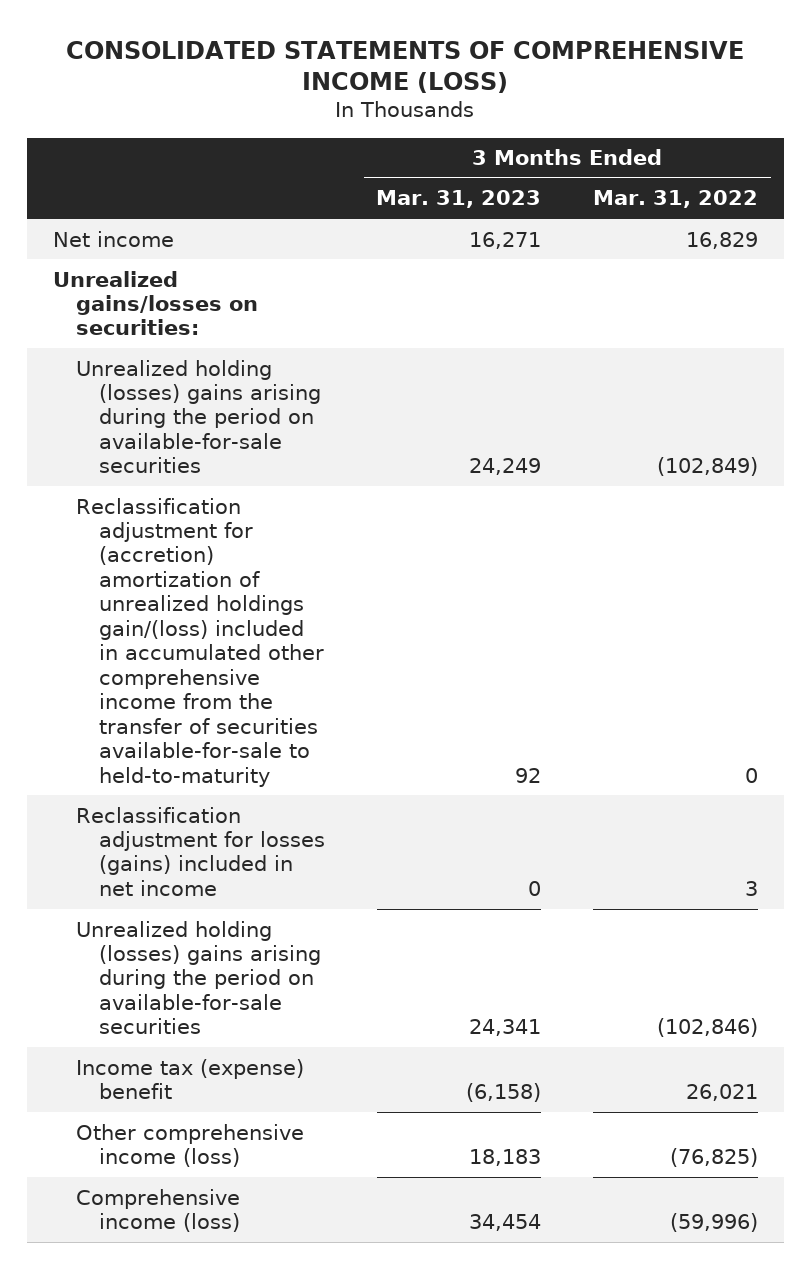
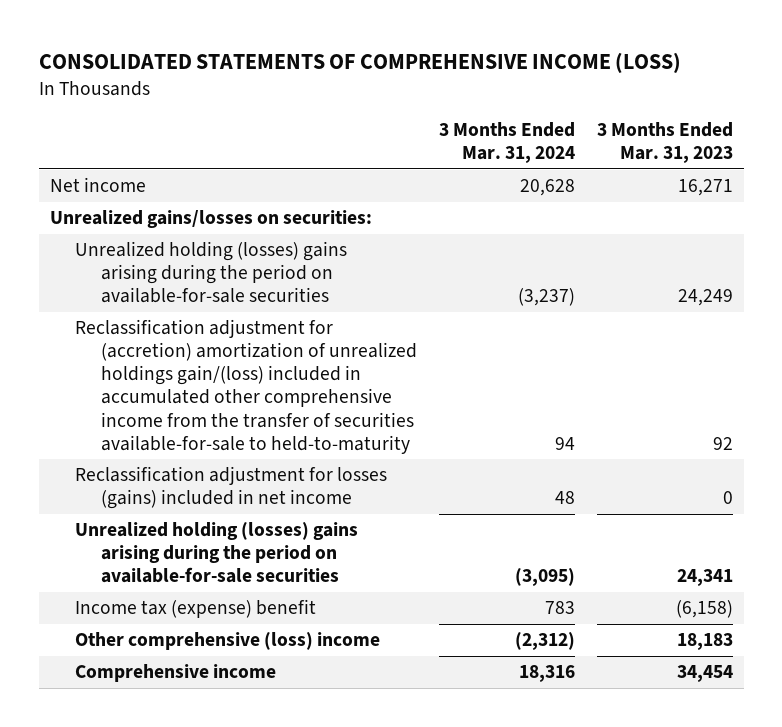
[592,190,758,209] Mar. 31, 2022 -> none
none -> [439,122,576,164] 3 Months Ended Mar. 31, 2024
[75,1123,304,1168] Other comprehensive income (loss) -> [75,632,381,651] Other comprehensive (loss) income
[75,1188,241,1233] Comprehensive income (loss) -> [75,664,277,683] Comprehensive income

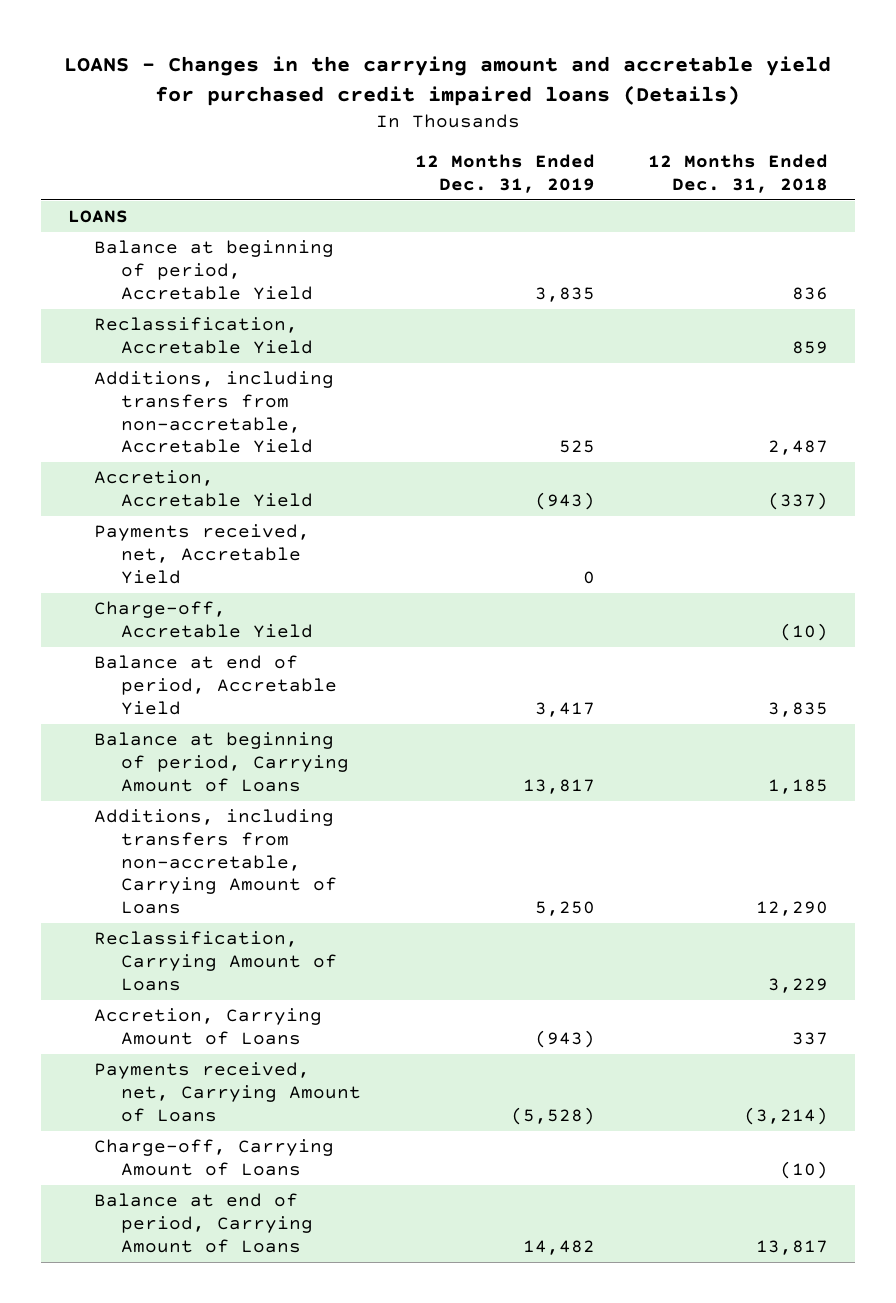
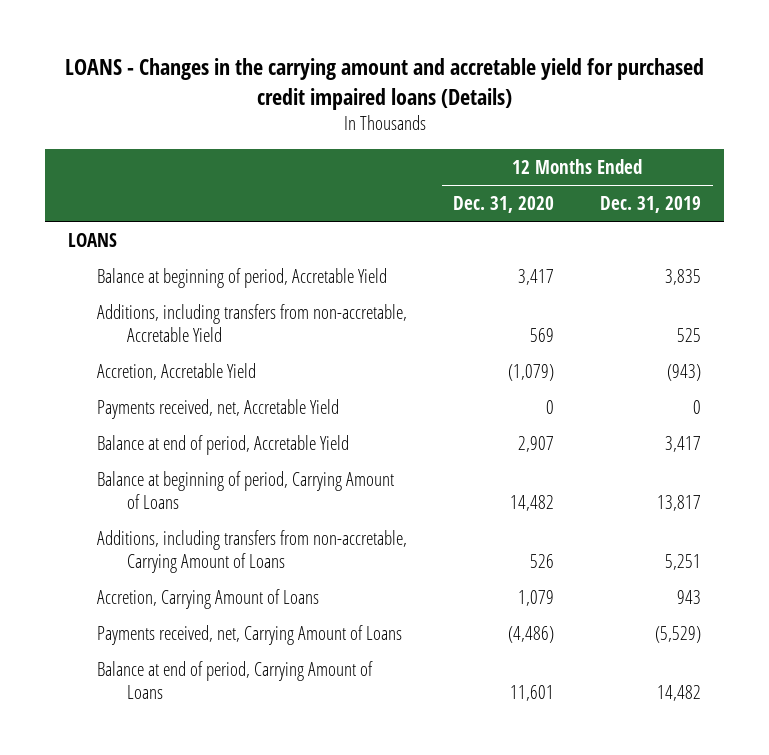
[648,154,829,193] 12 Months Ended Dec. 31, 2018 -> none
none -> [453,196,555,214] Dec. 31, 2020
[94,317,314,354] Reclassification, Accretable Yield -> none
[94,601,314,638] Charge-off, Accretable Yield -> none
[94,931,338,991] Reclassification, Carrying Amount of Loans -> none
[94,1139,335,1176] Charge-off, Carrying Amount of Loans -> none
[534,900,595,916] 5,250 -> [665,554,702,571] 5,251
[534,1029,595,1048] (943) -> [677,589,702,604] 943
[510,1106,595,1125] (5,528) -> [655,625,702,643] (5,529)

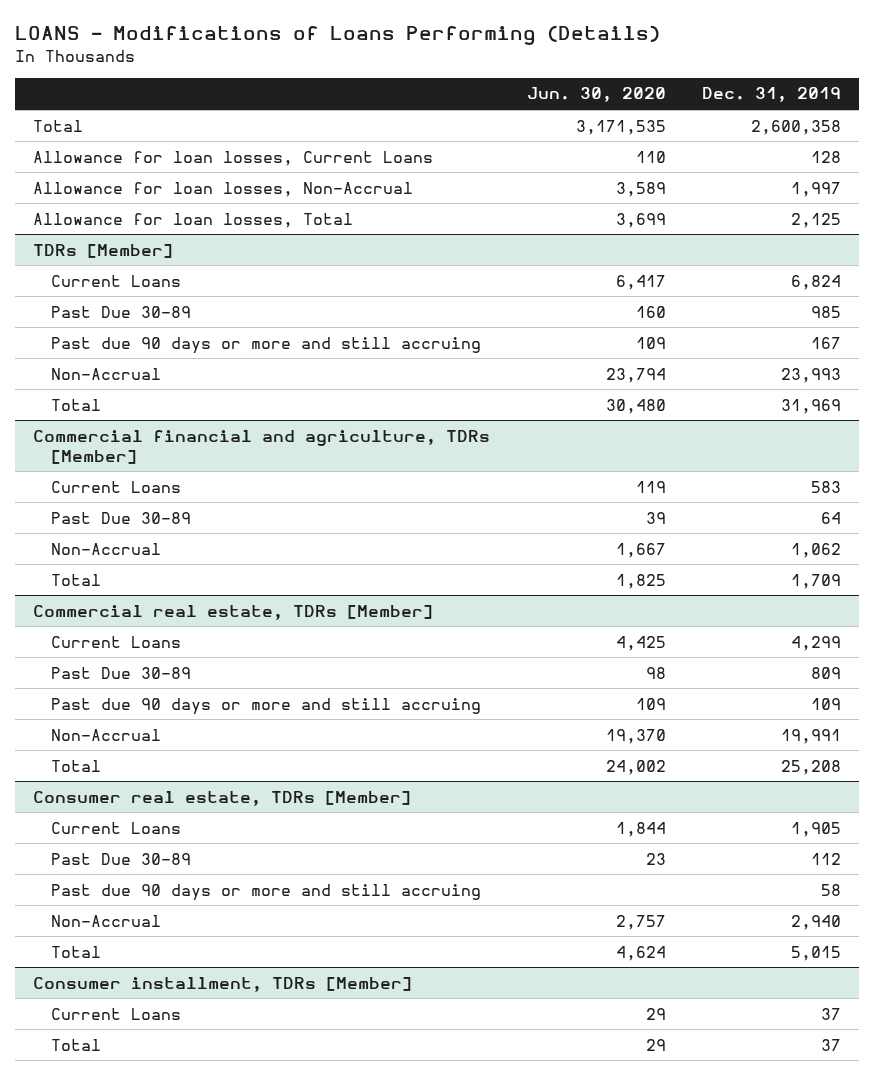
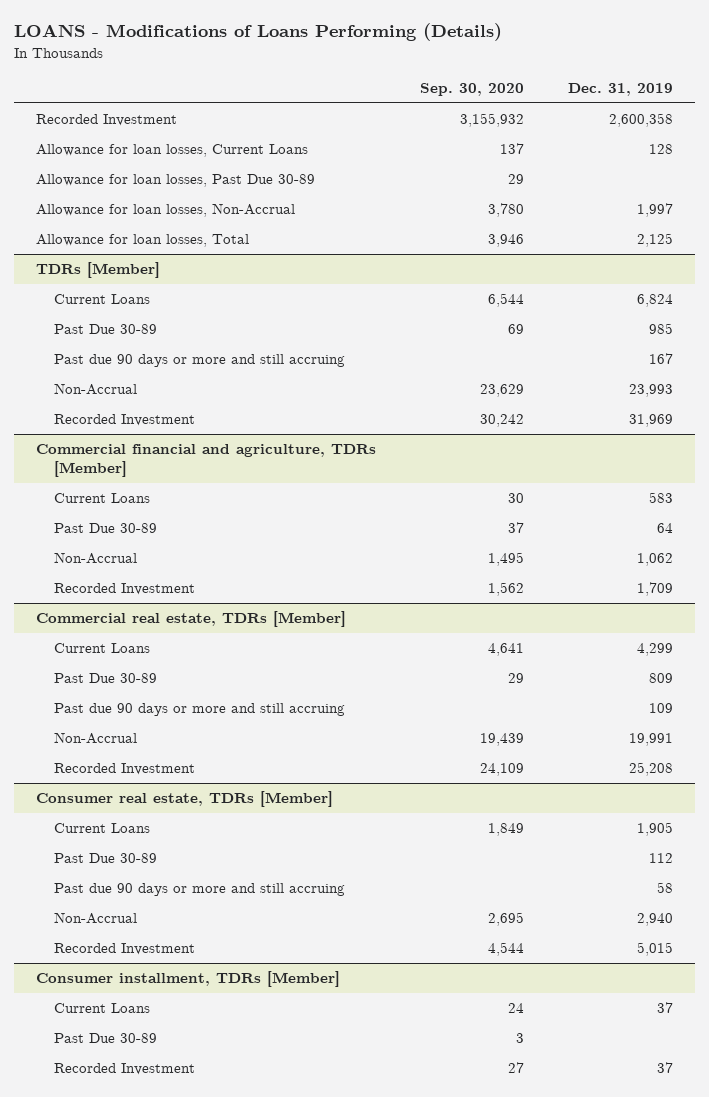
[526,87,666,103] Jun. 30, 2020 -> none
none -> [419,82,524,96] Sep. 30, 2020
[33,119,84,132] Total -> [35,114,177,127] Recorded Investment
none -> [35,174,315,188] Allowance for loan losses, Past Due 30-89
[51,398,102,411] Total -> [53,414,195,427] Recorded Investment
[51,573,102,586] Total -> [53,583,195,596] Recorded Investment
[51,759,102,772] Total -> [53,763,195,776] Recorded Investment
[51,945,102,958] Total -> [53,943,195,956] Recorded Investment
none -> [53,1033,157,1044] Past Due 30-89
[51,1038,102,1051] Total -> [53,1063,195,1076] Recorded Investment

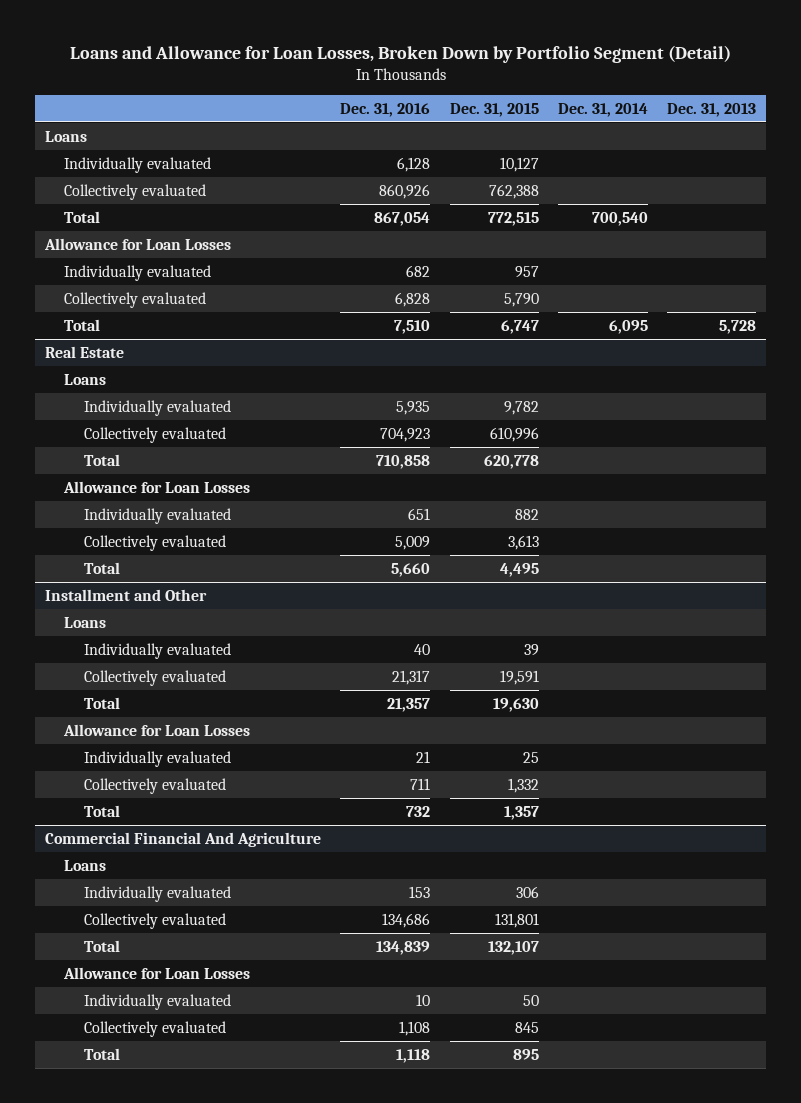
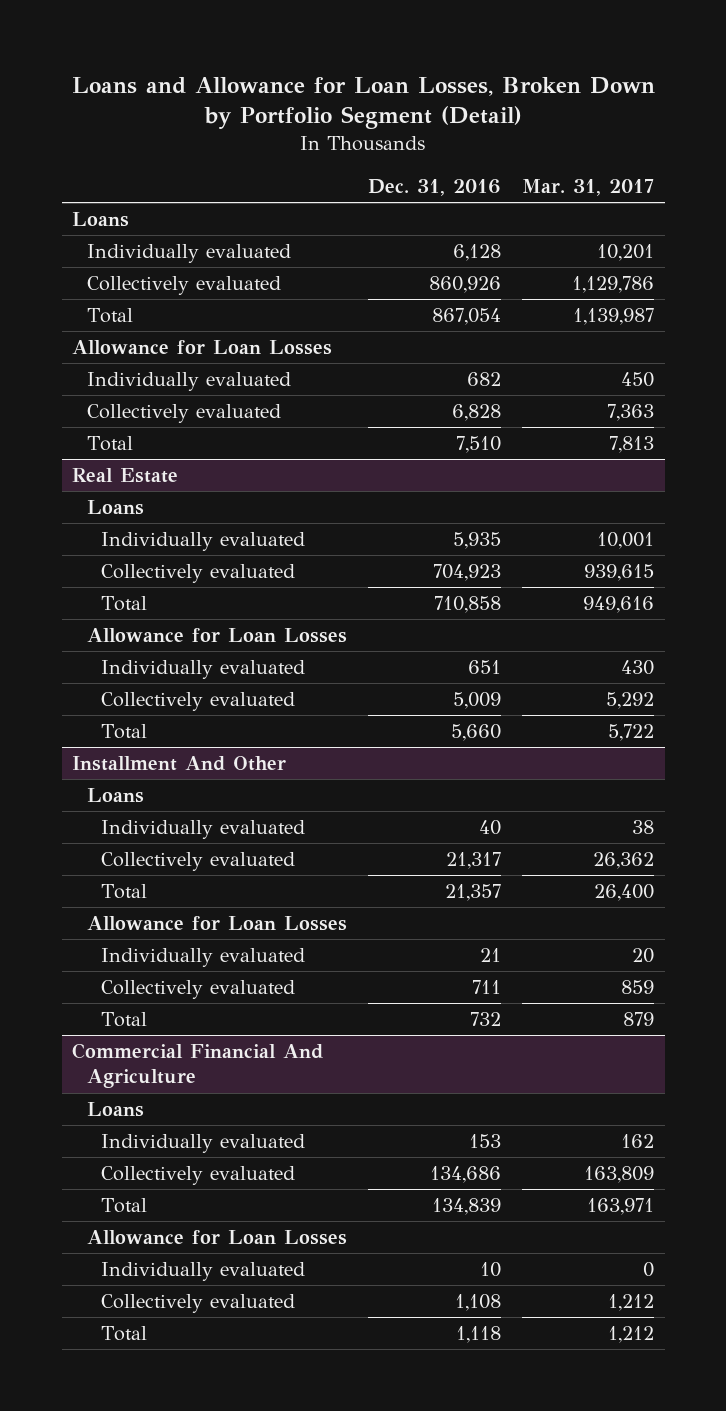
[449,102,539,117] Dec. 31, 2015 -> none
[557,102,648,117] Dec. 31, 2014 -> none
[667,102,757,117] Dec. 31, 2013 -> none
none -> [522,179,655,197] Mar. 31, 2017
[44,588,207,601] Installment and Other -> [72,755,287,771] Installment And Other

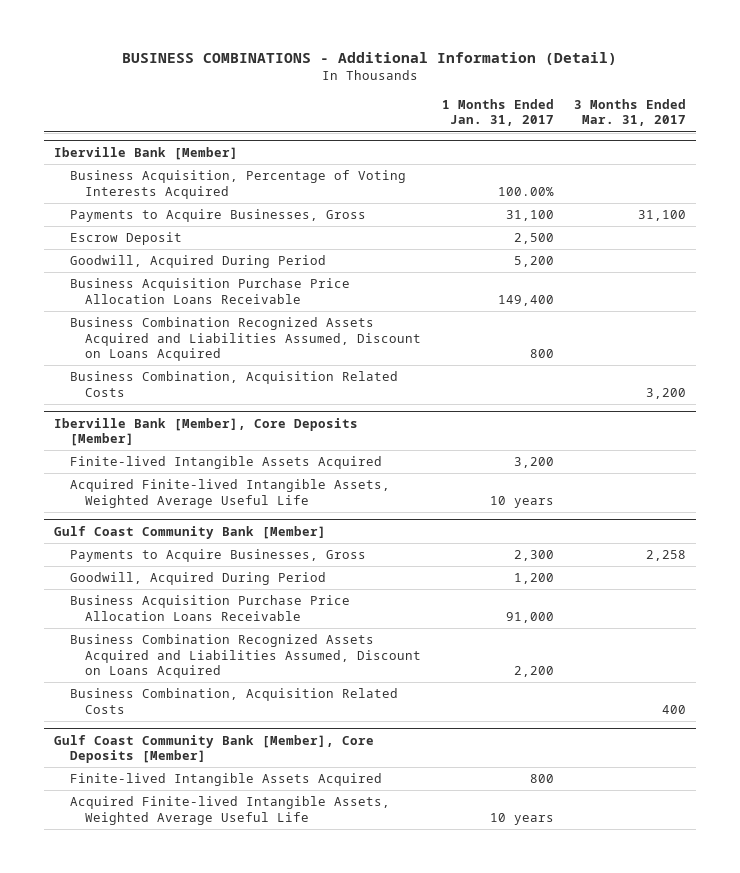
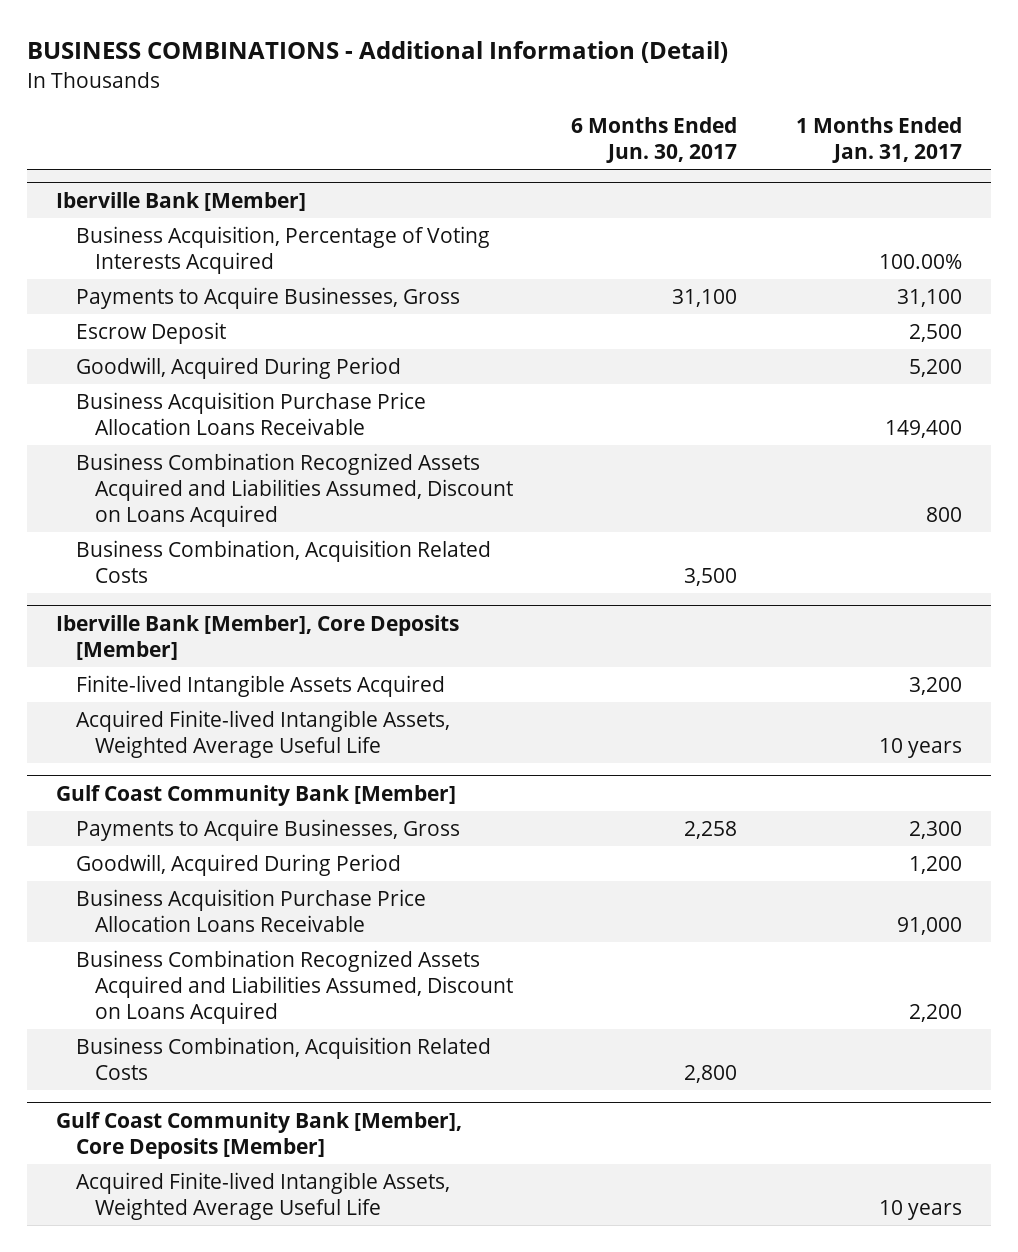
[574,99,687,127] 3 Months Ended Mar. 31, 2017 -> none
none -> [571,117,738,164] 6 Months Ended Jun. 30, 2017
[69,773,382,787] Finite-lived Intangible Assets Acquired -> none

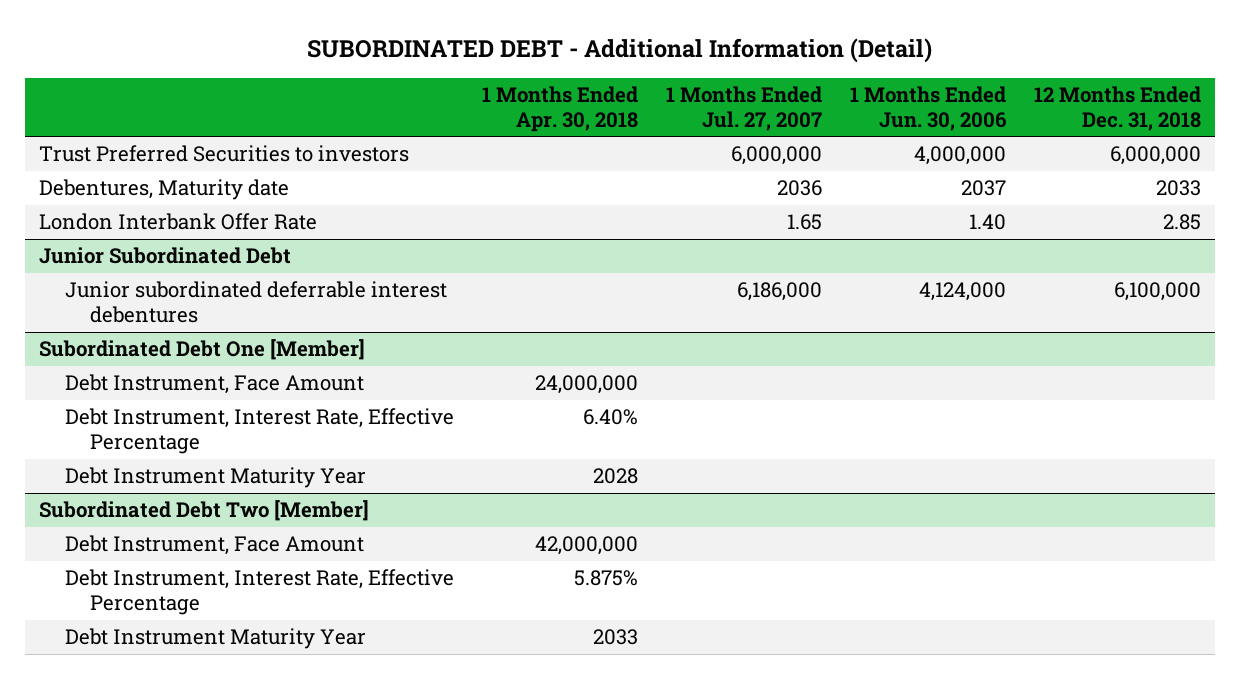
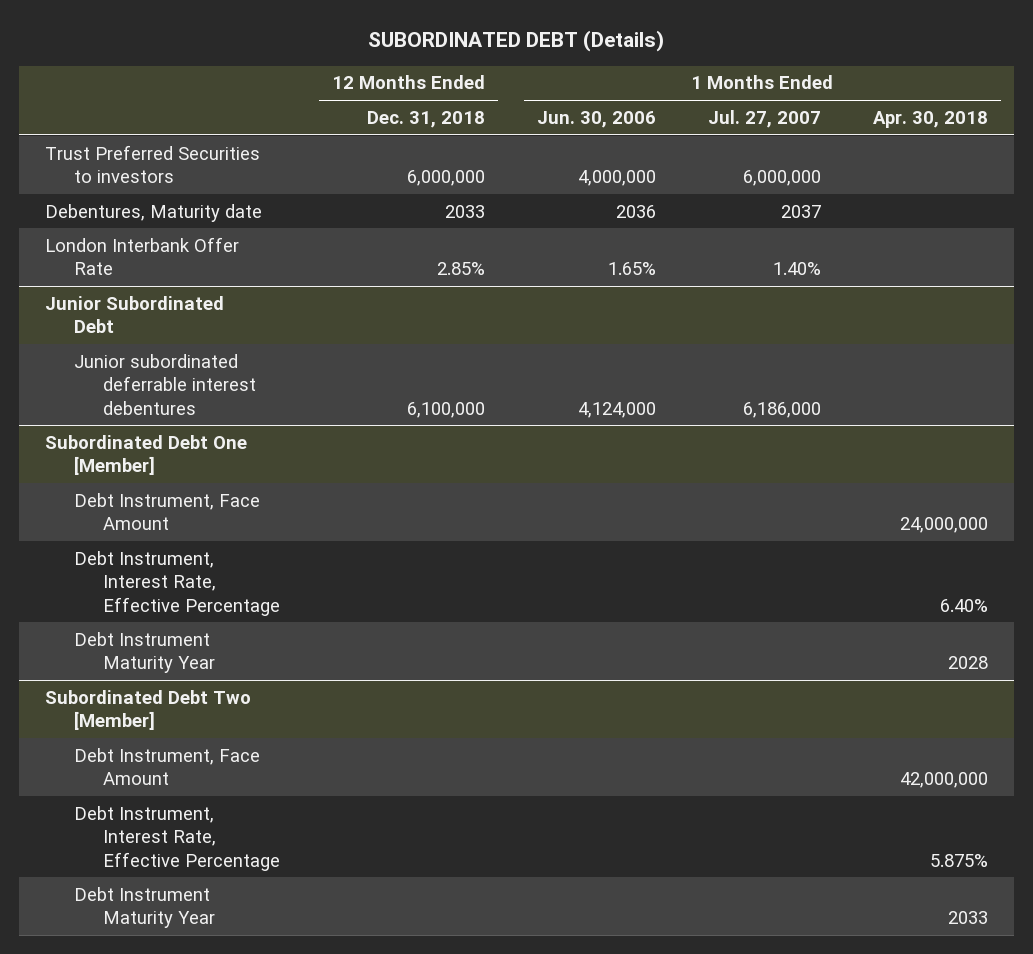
[306,38,932,64] SUBORDINATED DEBT - Additional Information (Detail) -> [368,30,665,53] SUBORDINATED DEBT (Details)
[776,180,822,197] 2036 -> [780,204,821,218] 2037
[960,180,1006,197] 2037 -> [616,204,657,218] 2036
[786,214,822,231] 1.65 -> [772,262,821,276] 1.40%
[968,214,1006,231] 1.40 -> [608,262,657,276] 1.65%
[1162,214,1201,231] 2.85 -> [437,262,486,276] 2.85%

